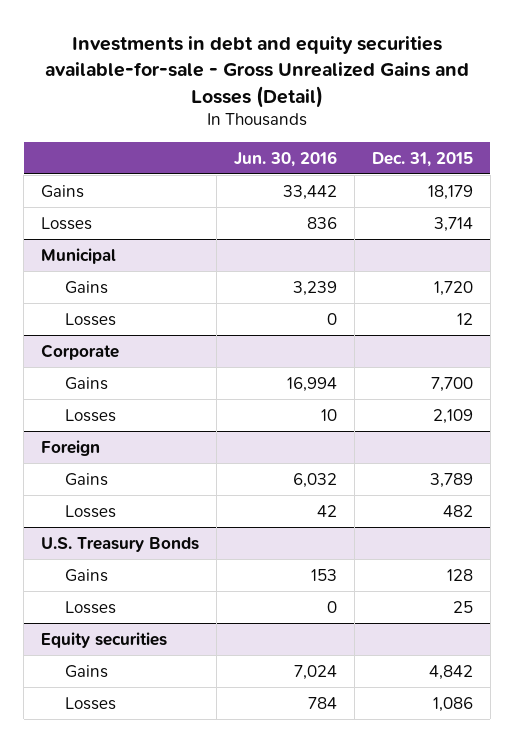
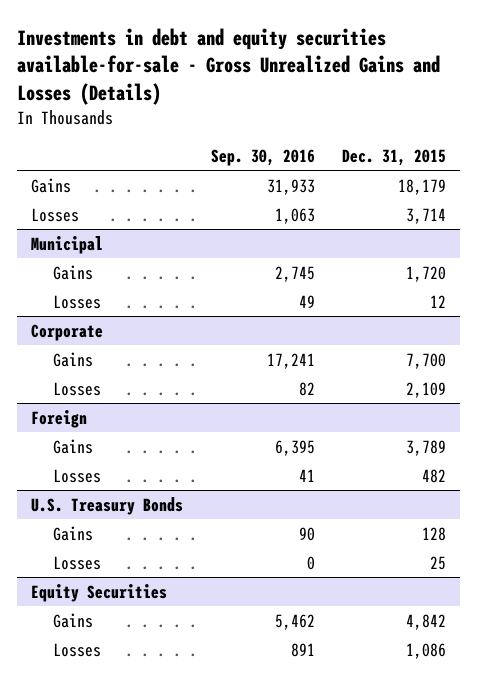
[45,36,470,108] Investments in debt and equity securities available-for-sale - Gross Unrealized Gains and Losses (Detail) -> [17,27,441,105] Investments in debt and equity securities available-for-sale - Gross Unrealized Gains and Losses (Details)
[234,150,338,167] Jun. 30, 2016 -> none
none -> [210,148,315,166] Sep. 30, 2016
[41,631,168,648] Equity securities -> [31,583,168,602] Equity Securities

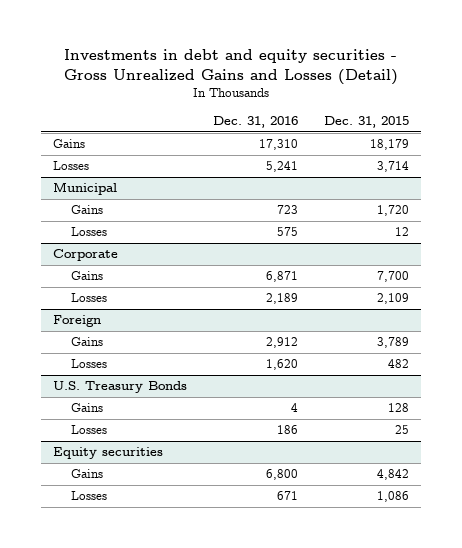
[17,27,441,105] Investments in debt and equity securities available-for-sale - Gross Unrealized Gains and Losses (Details) -> [64,49,399,86] Investments in debt and equity securities - Gross Unrealized Gains and Losses (Detail)
[210,148,315,166] Sep. 30, 2016 -> none
none -> [213,116,299,129] Dec. 31, 2016
[31,583,168,602] Equity Securities -> [53,447,164,460] Equity securities

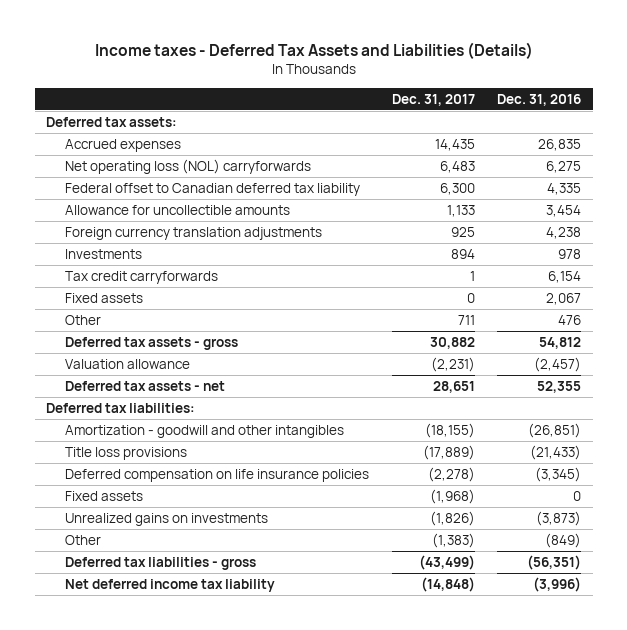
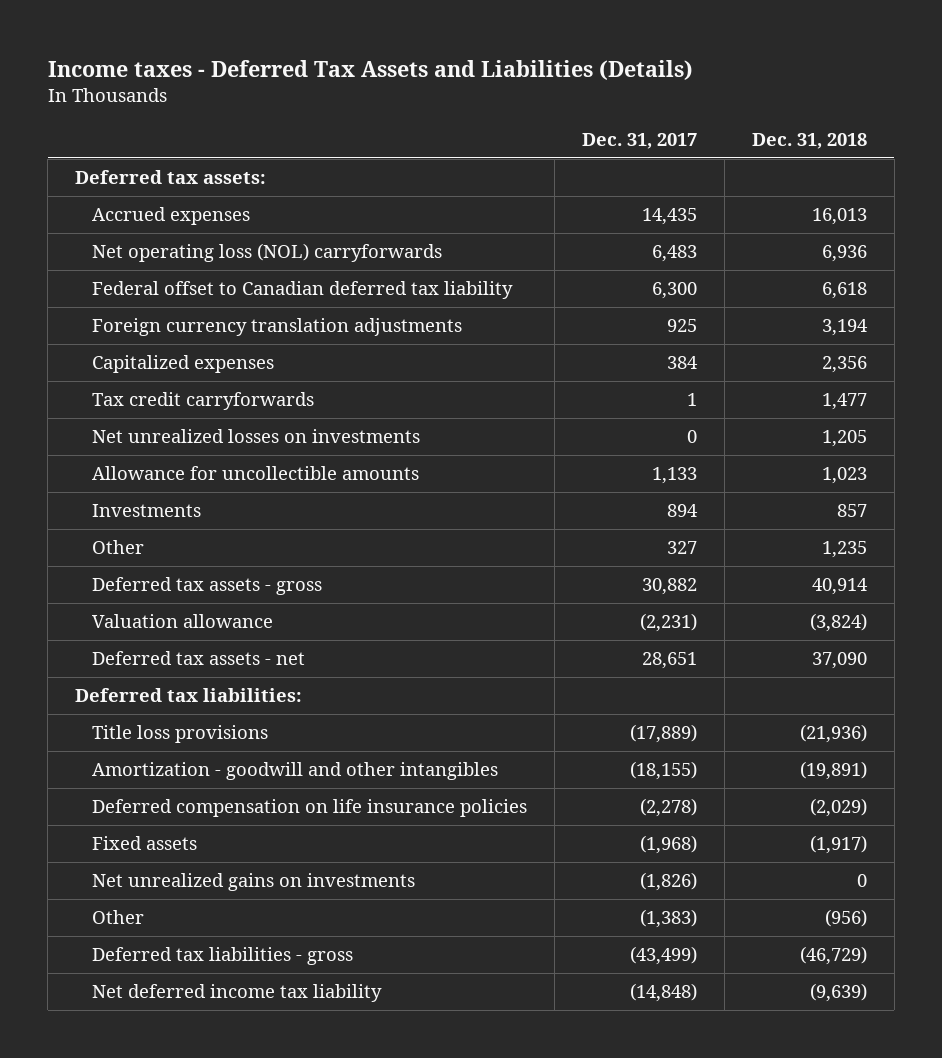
[497,93,582,106] Dec. 31, 2016 -> none
none -> [751,132,867,149] Dec. 31, 2018
none -> [92,355,275,374] Capitalized expenses
[65,292,144,303] Fixed assets -> none
none -> [92,429,421,444] Net unrealized losses on investments
[65,204,291,215] Allowance for uncollectible amounts -> [92,466,420,481] Allowance for uncollectible amounts
[65,248,143,259] Investments -> [92,504,202,518] Investments
[457,314,475,325] 711 -> [666,541,697,555] 327
[65,424,345,438] Amortization - goodwill and other intangibles -> [92,762,499,781] Amortization - goodwill and other intangibles
[65,512,269,526] Unrealized gains on investments -> [92,873,416,892] Net unrealized gains on investments

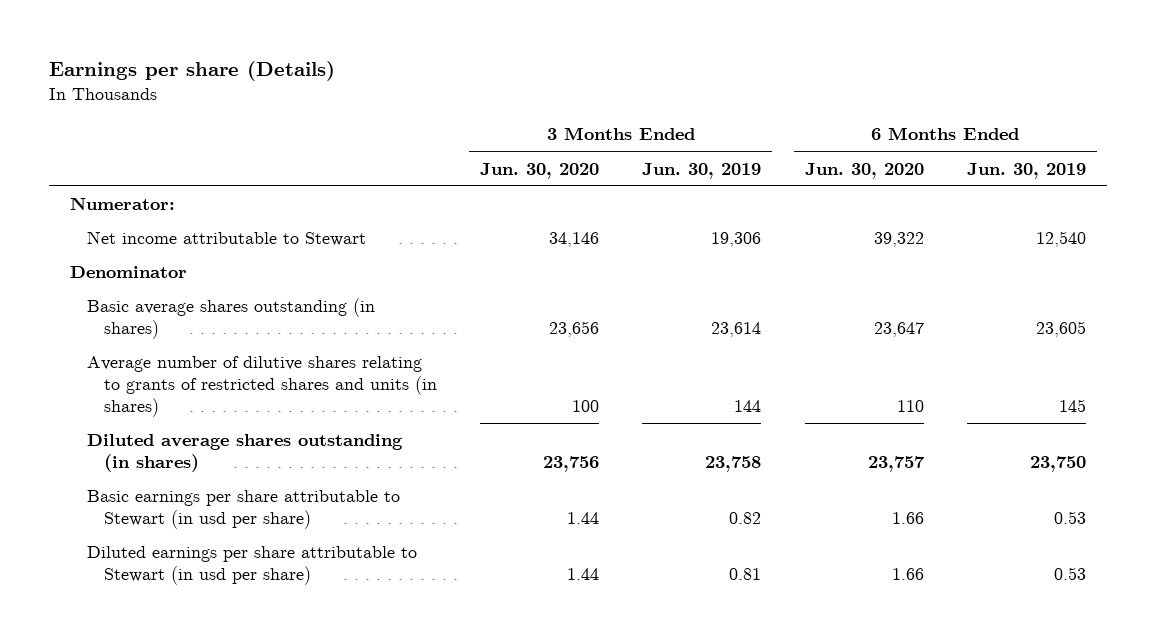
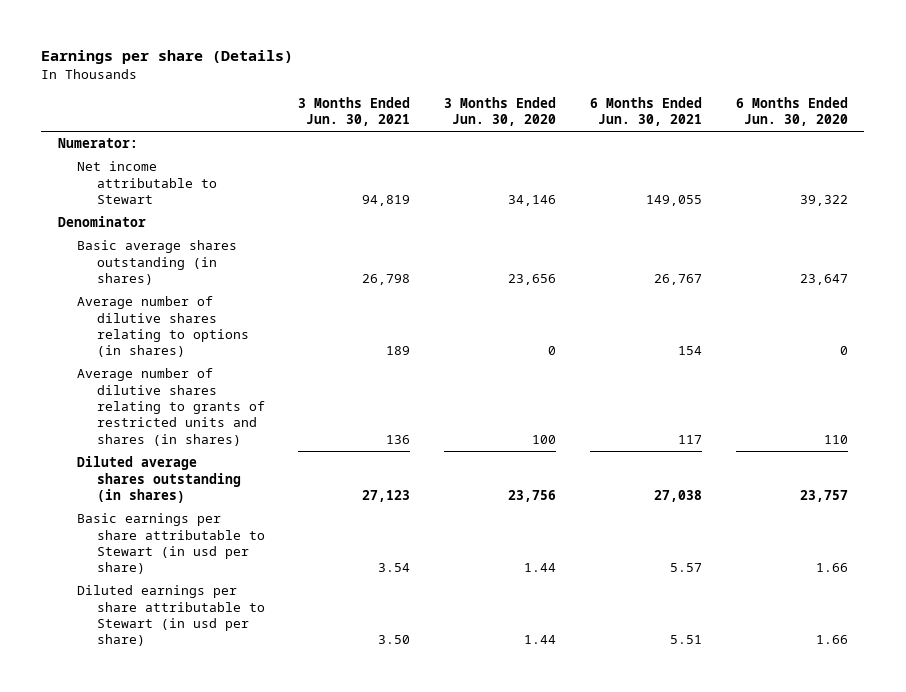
[642,162,762,179] Jun. 30, 2019 -> none
[966,162,1086,179] Jun. 30, 2019 -> none
none -> [298,96,411,127] 3 Months Ended Jun. 30, 2021
none -> [589,96,702,127] 6 Months Ended Jun. 30, 2021
none -> [77,296,249,358] Average number of dilutive shares relating to options (in shares)
[87,356,437,417] Average number of dilutive shares relating to grants of restricted shares and units (in shares) -> [77,368,265,446] Average number of dilutive shares relating to grants of restricted units and shares (in shares)

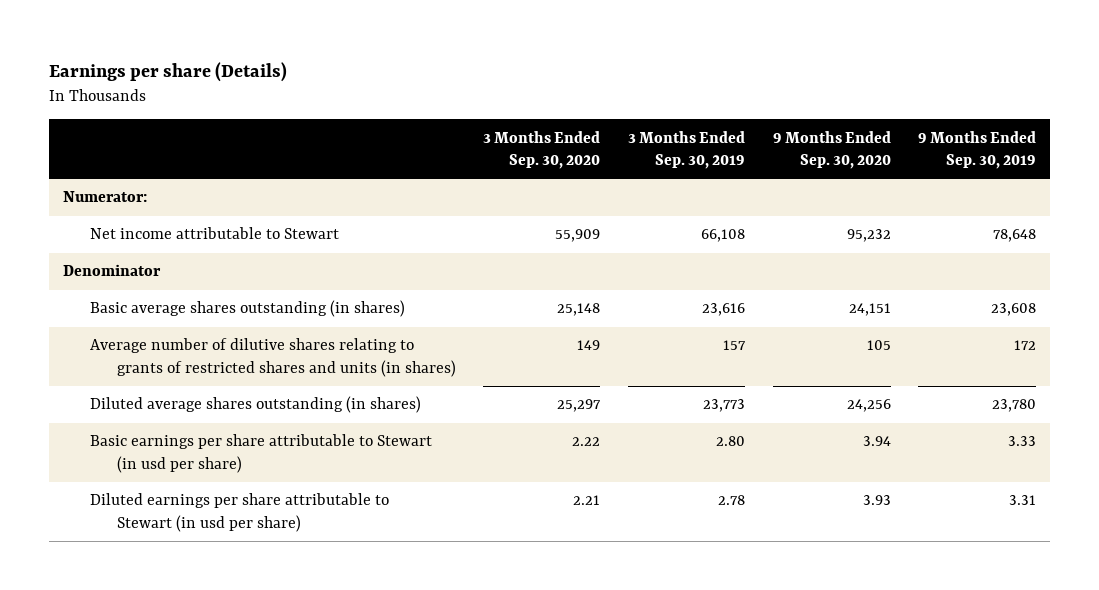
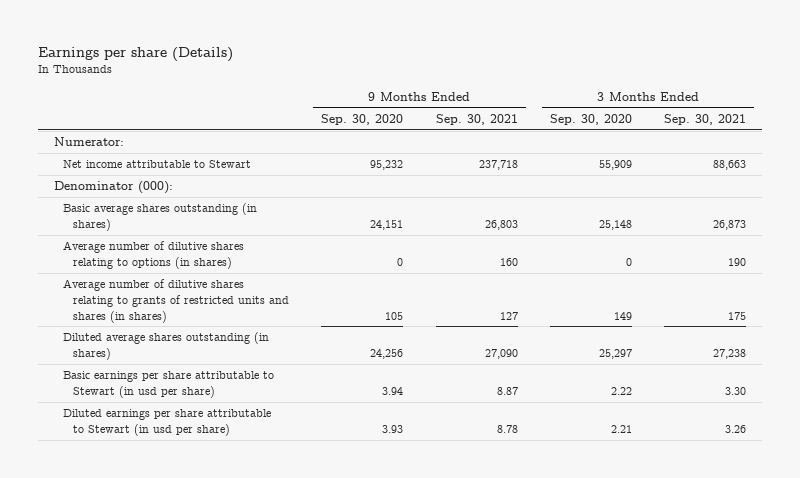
[627,130,745,170] 3 Months Ended Sep. 30, 2019 -> none
[918,130,1037,170] 9 Months Ended Sep. 30, 2019 -> none
none -> [435,114,518,126] Sep. 30, 2021
none -> [664,114,747,126] Sep. 30, 2021
[62,264,161,277] Denominator -> [53,181,173,195] Denominator (000):
none -> [63,241,245,269] Average number of dilutive shares relating to options (in shares)
[89,338,456,378] Average number of dilutive shares relating to grants of restricted shares and units (in shares) -> [63,279,290,323] Average number of dilutive shares relating to grants of restricted units and shares (in shares)

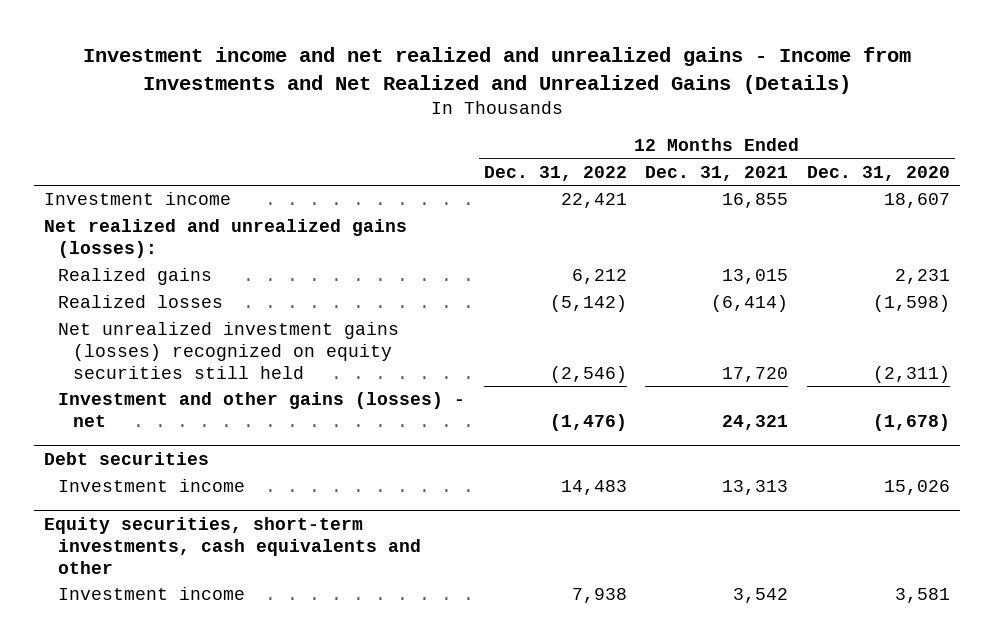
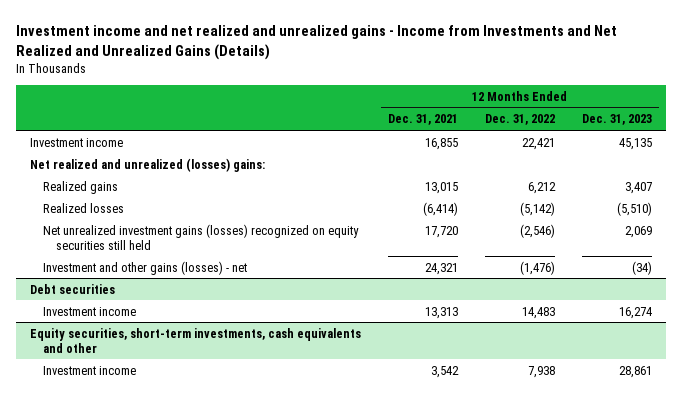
[807,165,951,181] Dec. 31, 2020 -> none
none -> [582,114,653,126] Dec. 31, 2023
[43,219,407,259] Net realized and unrealized gains (losses): -> [29,157,265,172] Net realized and unrealized (losses) gains:

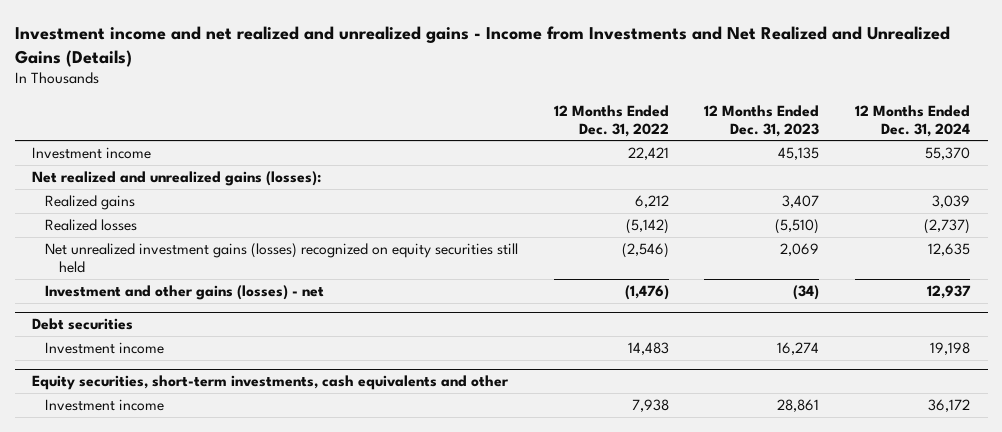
[388,114,459,126] Dec. 31, 2021 -> none
none -> [854,104,970,137] 12 Months Ended Dec. 31, 2024
[29,157,265,172] Net realized and unrealized (losses) gains: -> [32,170,322,186] Net realized and unrealized gains (losses):

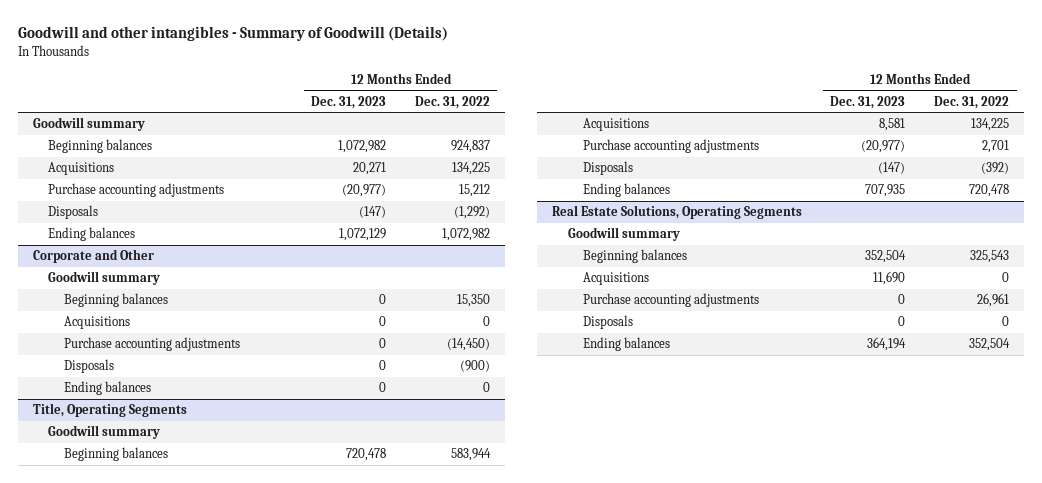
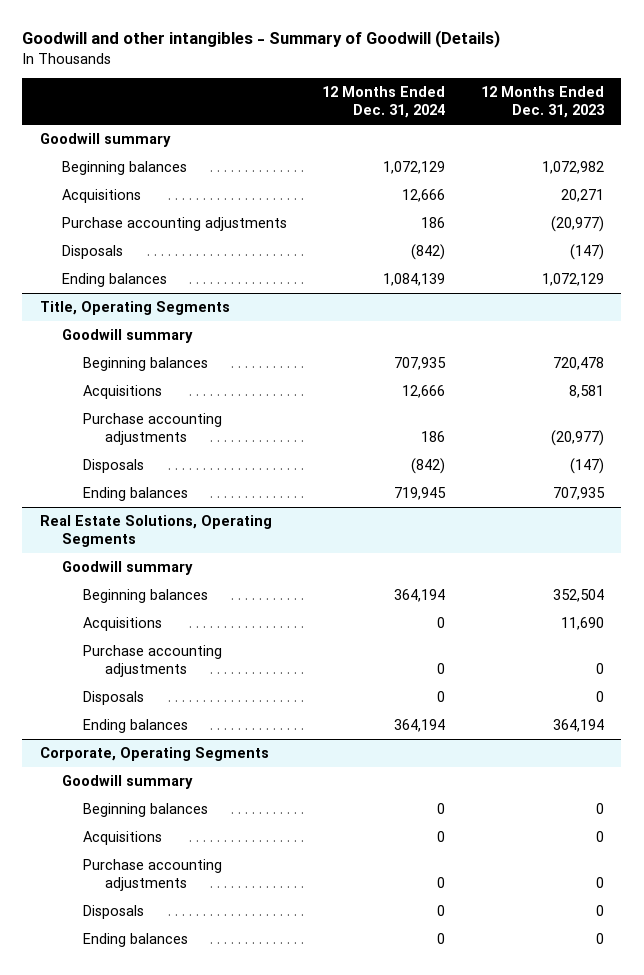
[415,95,491,109] Dec. 31, 2022 -> none
none -> [322,85,446,119] 12 Months Ended Dec. 31, 2024
[32,249,154,264] Corporate and Other -> none
[48,271,161,286] Goodwill summary -> none
[64,293,169,308] Beginning balances -> none
[64,316,131,330] Acquisitions -> none
[64,337,241,352] Purchase accounting adjustments -> none
[64,359,115,374] Disposals -> none
[64,381,152,396] Ending balances -> none
none -> [39,746,269,761] Corporate, Operating Segments
none -> [61,774,193,789] Goodwill summary
none -> [83,802,209,817] Beginning balances
none -> [83,830,163,845] Acquisitions
none -> [83,858,223,892] Purchase accounting adjustments
none -> [83,904,145,919] Disposals
none -> [83,932,189,947] Ending balances

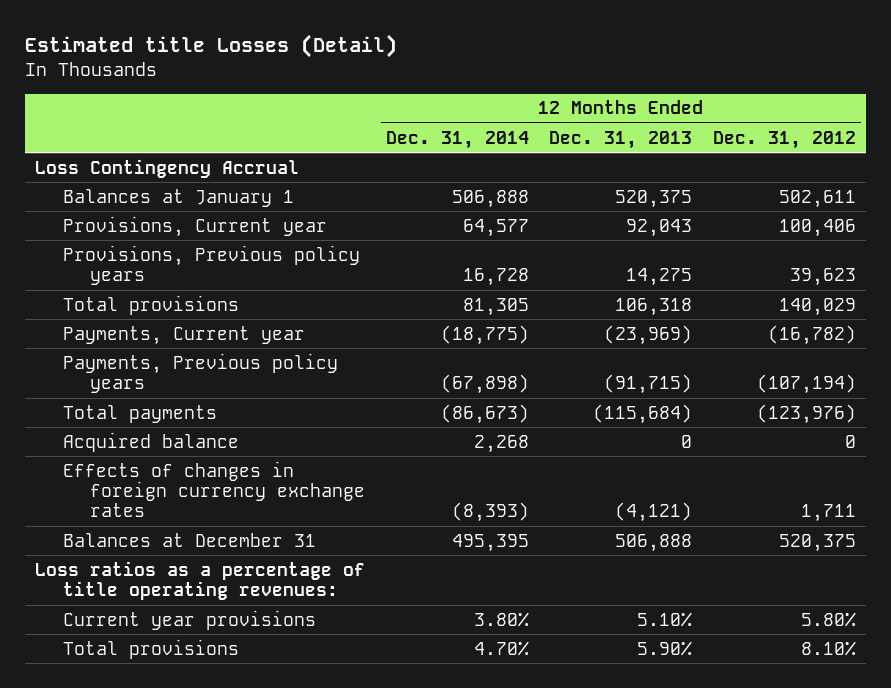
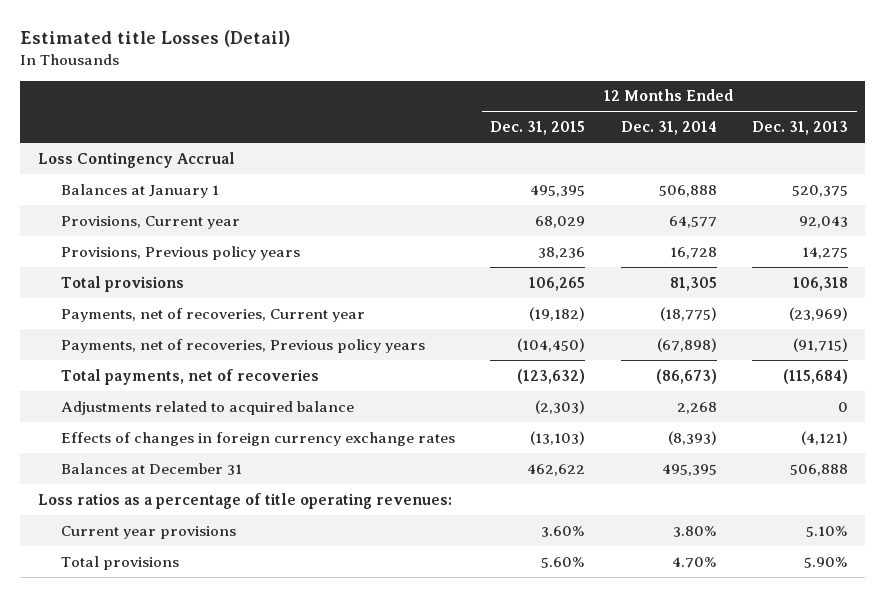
[712,130,856,149] Dec. 31, 2012 -> none
none -> [490,121,586,136] Dec. 31, 2015
[62,325,305,345] Payments, Current year -> [61,307,366,322] Payments, net of recoveries, Current year
[62,352,338,394] Payments, Previous policy years -> [61,338,426,353] Payments, net of recoveries, Previous policy years
[62,404,217,423] Total payments -> [61,368,320,385] Total payments, net of recoveries
[62,431,239,452] Acquired balance -> [61,400,355,415] Adjustments related to acquired balance

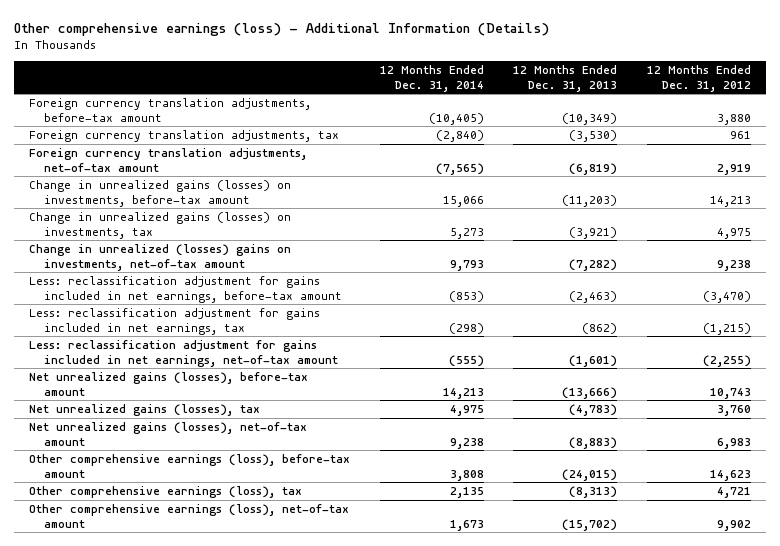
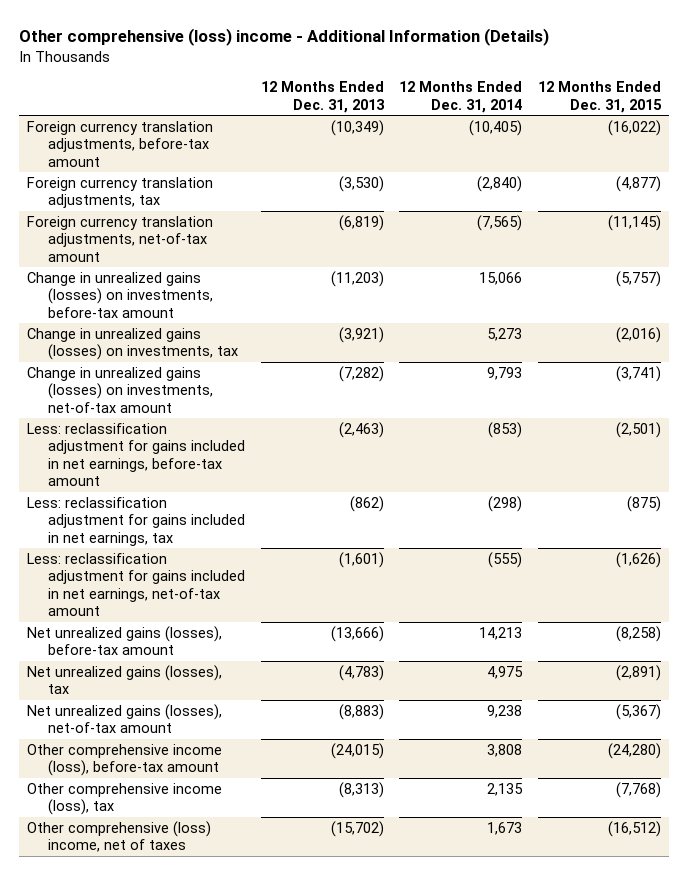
[14,22,550,36] Other comprehensive earnings (loss) - Additional Information (Details) -> [19,28,550,47] Other comprehensive (loss) income - Additional Information (Details)
[646,65,751,92] 12 Months Ended Dec. 31, 2012 -> none
none -> [538,81,663,113] 12 Months Ended Dec. 31, 2015
[28,244,291,271] Change in unrealized (losses) gains on investments, net-of-tax amount -> [27,366,214,413] Change in unrealized gains (losses) on investments, net-of-tax amount
[28,454,350,478] Other comprehensive earnings (loss), before-tax amount -> [27,743,223,777] Other comprehensive income (loss), before-tax amount
[28,486,302,499] Other comprehensive earnings (loss), tax -> [27,782,223,816] Other comprehensive income (loss), tax
[28,504,349,528] Other comprehensive earnings (loss), net-of-tax amount -> [27,820,212,853] Other comprehensive (loss) income, net of taxes

